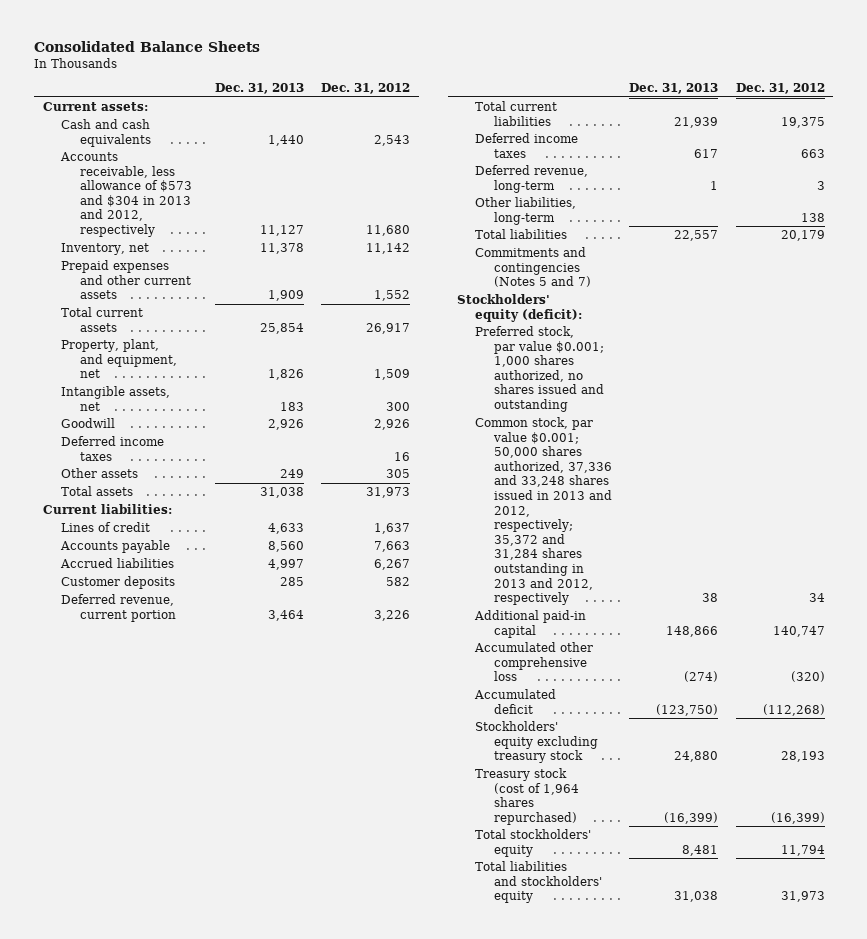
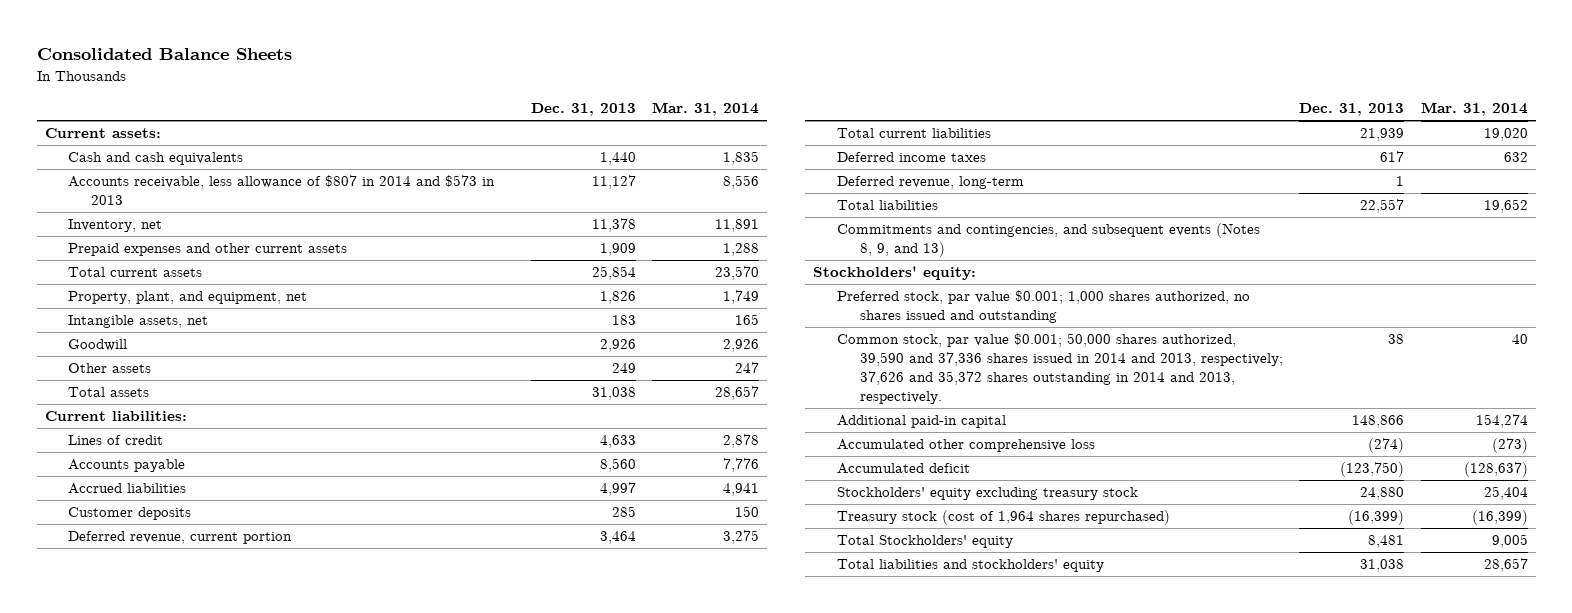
[321,83,411,95] Dec. 31, 2012 -> none
none -> [652,102,760,117] Mar. 31, 2014
[60,152,192,237] Accounts receivable, less allowance of $573 and $304 in 2013 and 2012, respectively -> [68,175,496,206] Accounts receivable, less allowance of $807 in 2014 and $573 in 2013
[61,436,165,461] Deferred income taxes -> none
[475,197,577,225] Other liabilities, long-term -> none
[475,247,591,288] Commitments and contingencies (Notes 5 and 7) -> [836,223,1260,258] Commitments and contingencies, and subsequent events (Notes 8, 9, and 13)
[456,294,583,322] Stockholders' equity (deficit): -> [813,266,977,281] Stockholders' equity:
[475,417,612,606] Common stock, par value $0.001; 50,000 shares authorized, 37,336 and 33,248 shares issued in 2013 and 2012, respectively; 35,372 and 31,284 shares outstanding in 2013 and 2012, respectively -> [836,333,1284,405] Common stock, par value $0.001; 50,000 shares authorized, 39,590 and 37,336 shares issued in 2014 and 2013, respectively; 37,626 and 35,372 shares outstanding in 2014 and 2013, respectively.
[475,829,592,857] Total stockholders' equity -> [836,535,1013,549] Total Stockholders' equity

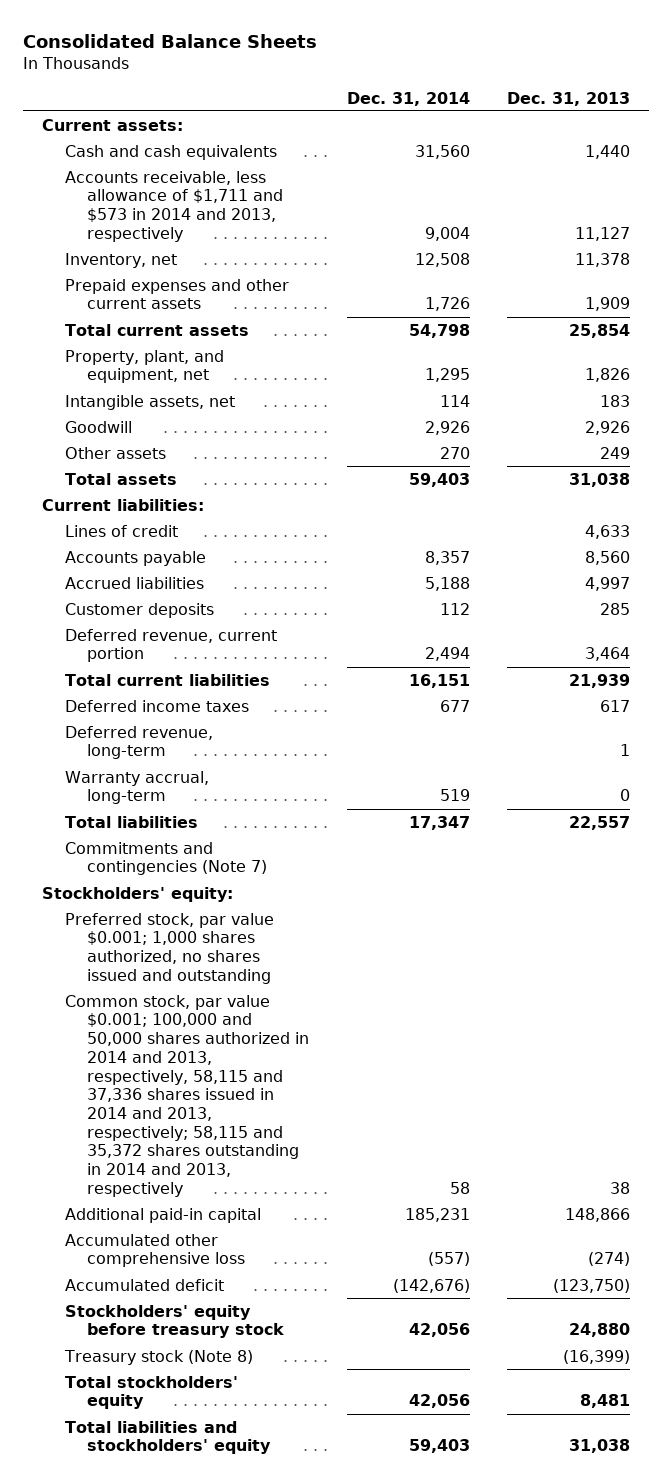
[652,102,760,117] Mar. 31, 2014 -> none
none -> [346,91,470,106] Dec. 31, 2014
[68,175,496,206] Accounts receivable, less allowance of $807 in 2014 and $573 in 2013 -> [64,170,284,242] Accounts receivable, less allowance of $1,711 and $573 in 2014 and 2013, respectively
none -> [64,770,209,805] Warranty accrual, long-term
[836,223,1260,258] Commitments and contingencies, and subsequent events (Notes 8, 9, and 13) -> [64,841,268,876] Commitments and contingencies (Note 7)
[836,333,1284,405] Common stock, par value $0.001; 50,000 shares authorized, 39,590 and 37,336 shares issued in 2014 and 2013, respectively; 37,626 and 35,372 shares outstanding in 2014 and 2013, respectively. -> [64,994,310,1197] Common stock, par value $0.001; 100,000 and 50,000 shares authorized in 2014 and 2013, respectively, 58,115 and 37,336 shares issued in 2014 and 2013, respectively; 58,115 and 35,372 shares outstanding in 2014 and 2013, respectively
[836,487,1138,501] Stockholders' equity excluding treasury stock -> [64,1304,285,1339] Stockholders' equity before treasury stock
[836,510,1170,526] Treasury stock (cost of 1,964 shares repurchased) -> [63,1349,253,1365] Treasury stock (Note 8)
[836,535,1013,549] Total Stockholders' equity -> [64,1375,238,1410] Total stockholders' equity

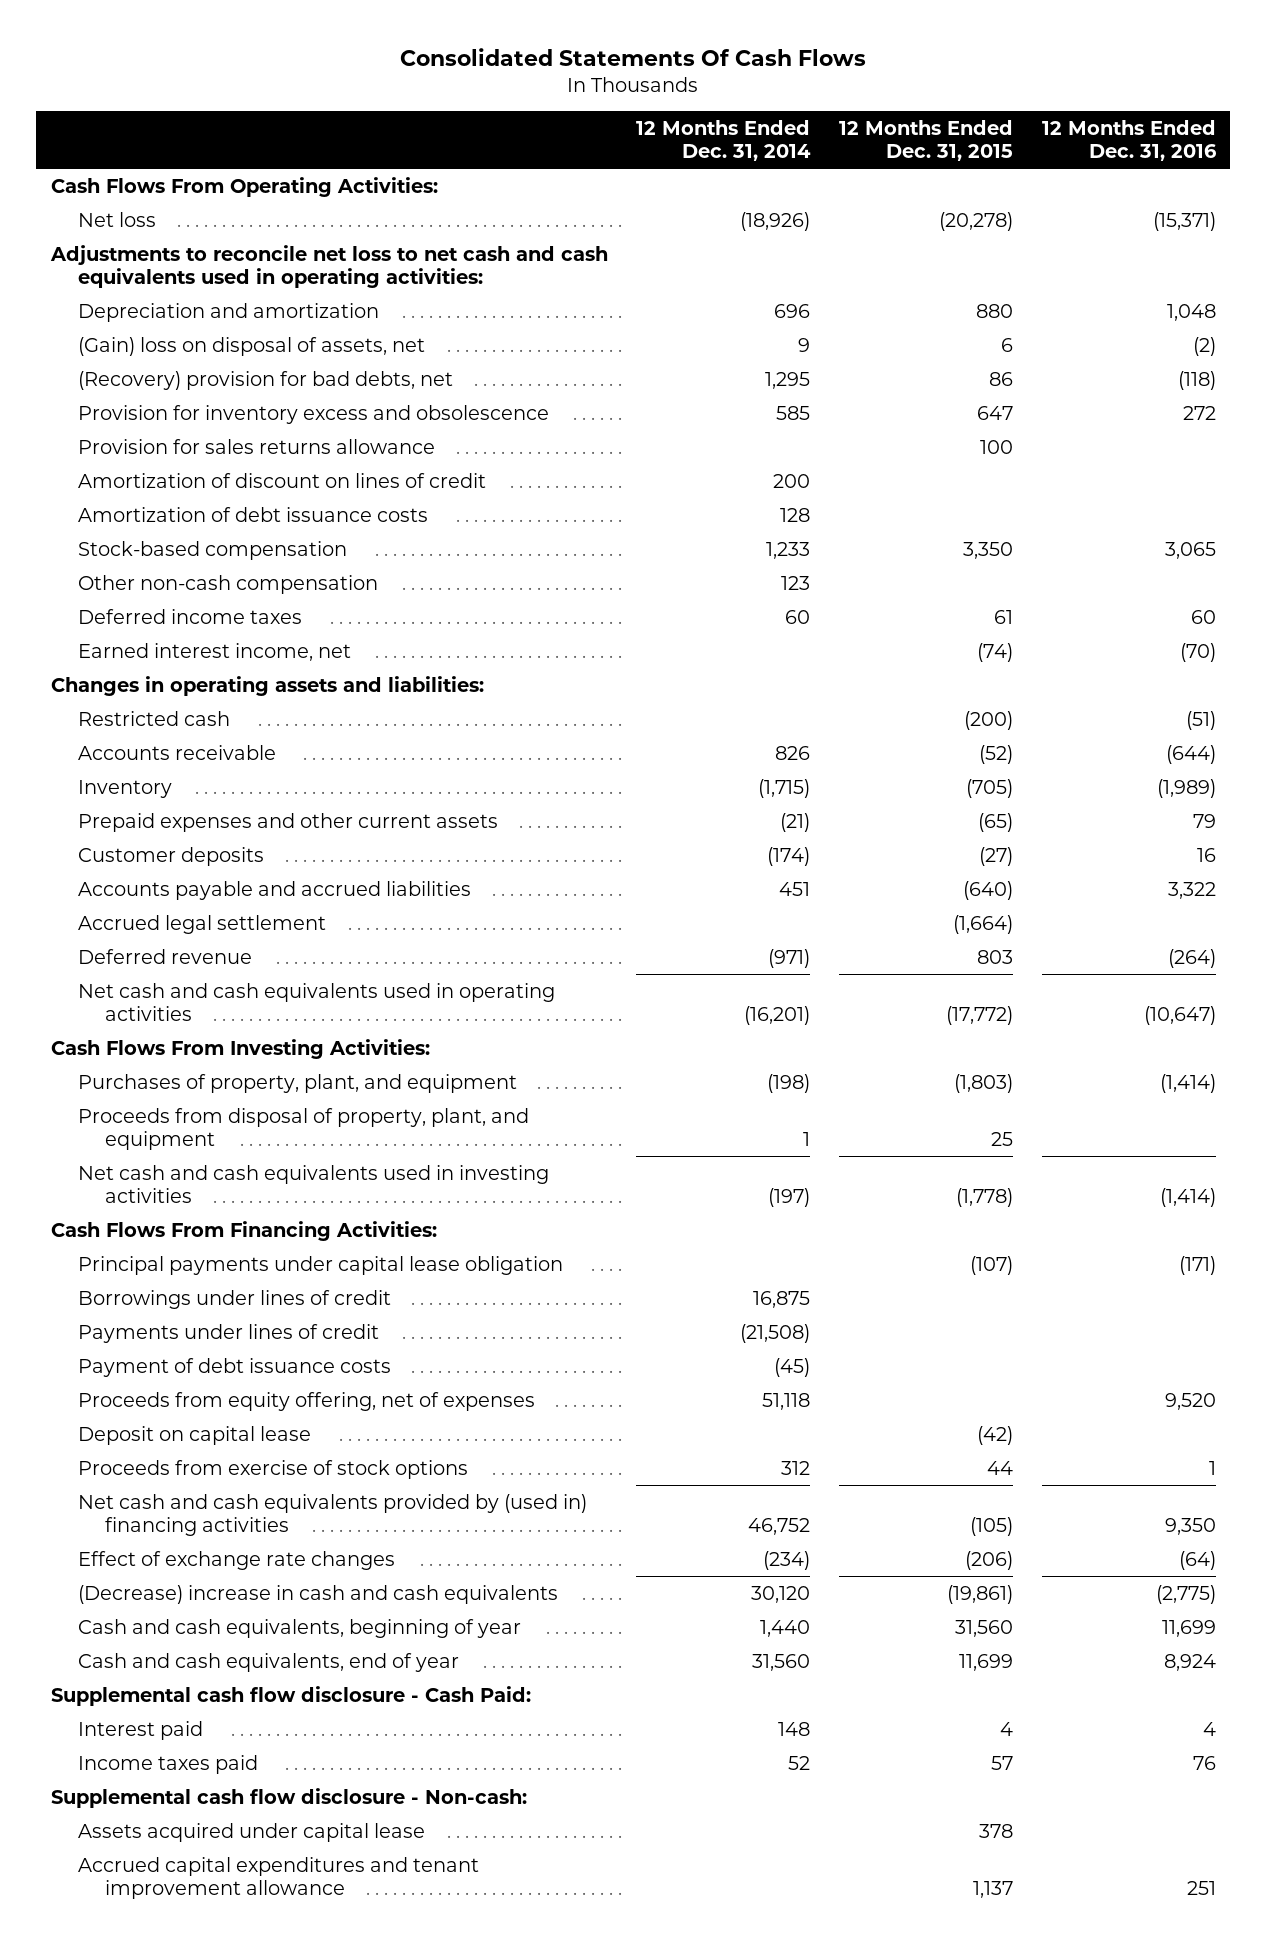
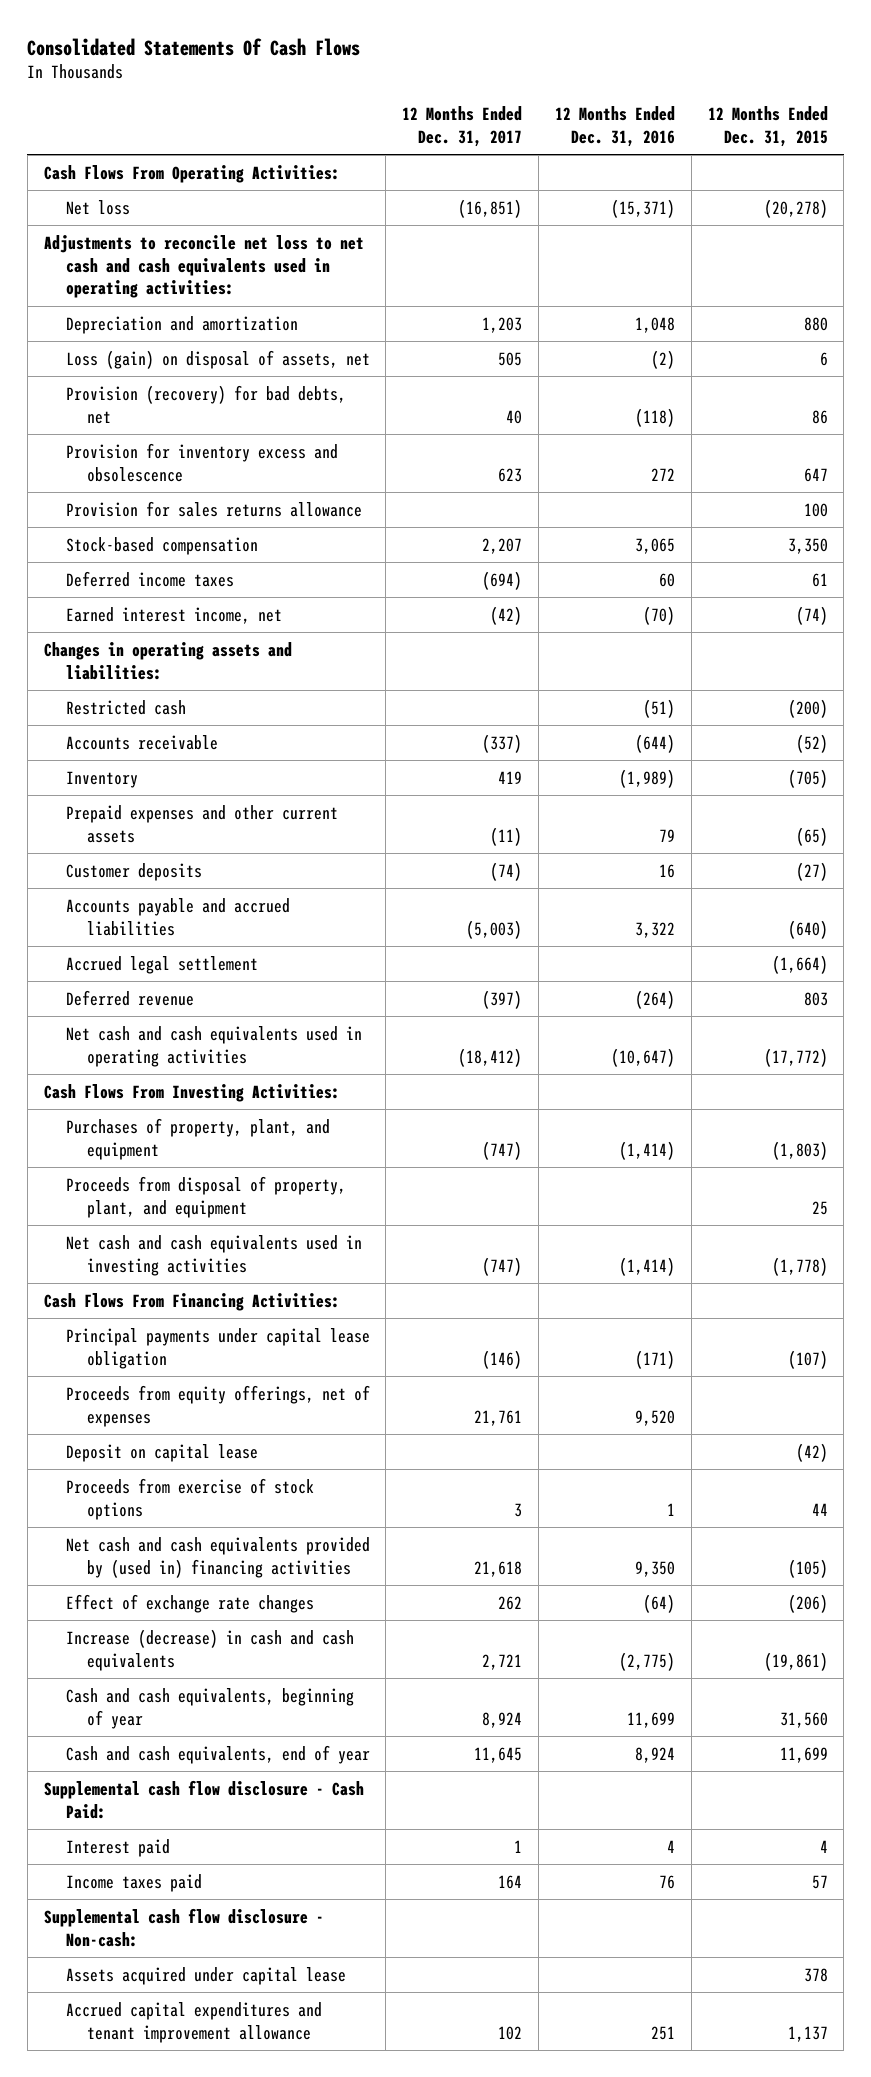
[636,120,812,162] 12 Months Ended Dec. 31, 2014 -> none
none -> [402,105,523,147] 12 Months Ended Dec. 31, 2017
[77,336,425,356] (Gain) loss on disposal of assets, net -> [65,349,370,369] Loss (gain) on disposal of assets, net
[77,370,453,390] (Recovery) provision for bad debts, net -> [65,384,346,424] Provision (recovery) for bad debts, net
[77,472,486,488] Amortization of discount on lines of credit -> none
[77,506,428,522] Amortization of debt issuance costs -> none
[77,574,378,594] Other non-cash compensation -> none
[77,1289,391,1309] Borrowings under lines of credit -> none
[77,1323,379,1343] Payments under lines of credit -> none
[77,1357,391,1377] Payment of debt issuance costs -> none
[77,1391,535,1411] Proceeds from equity offering, net of expenses -> [65,1384,370,1427] Proceeds from equity offerings, net of expenses
[77,1584,558,1604] (Decrease) increase in cash and cash equivalents -> [65,1628,354,1671] Increase (decrease) in cash and cash equivalents

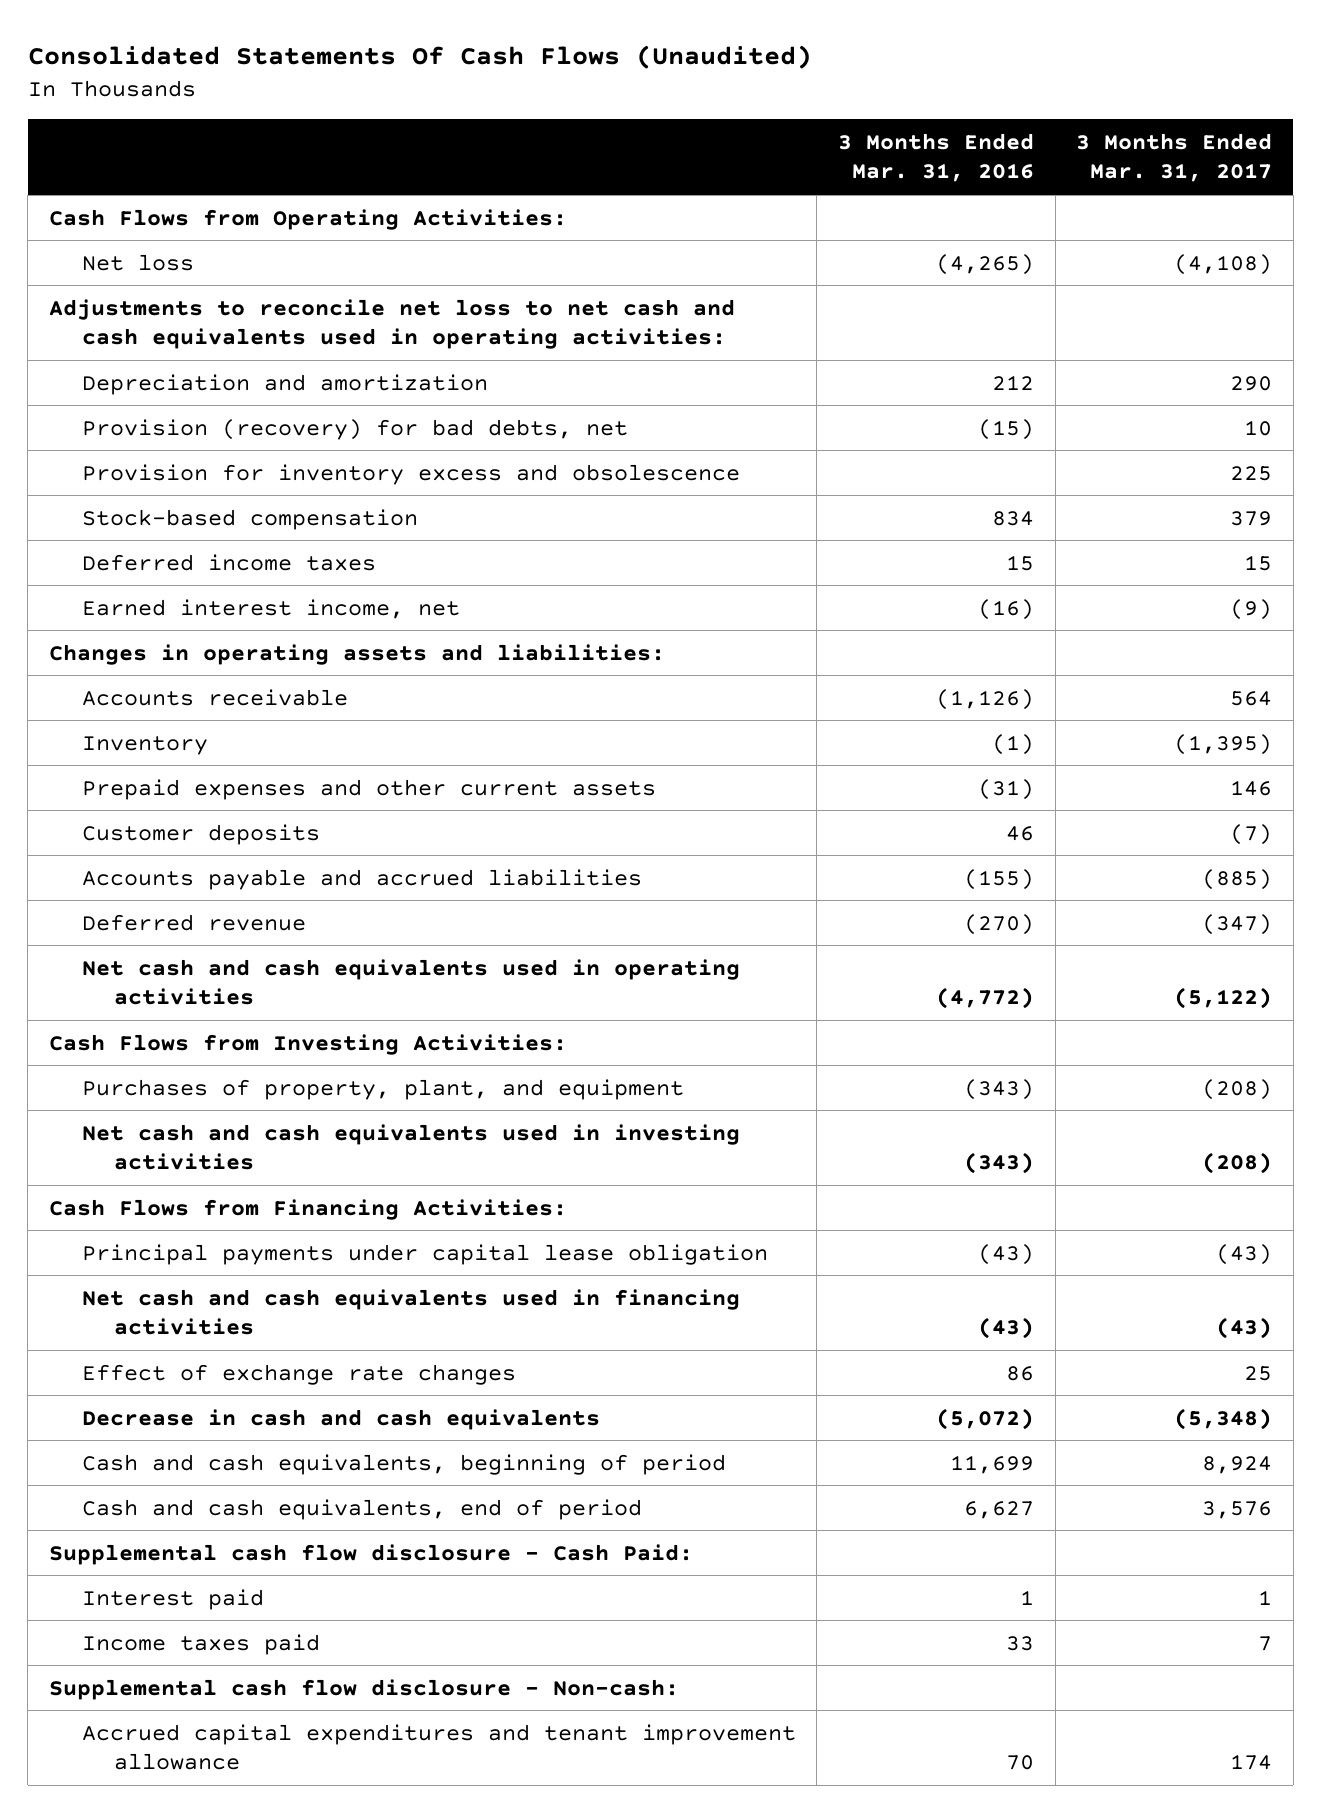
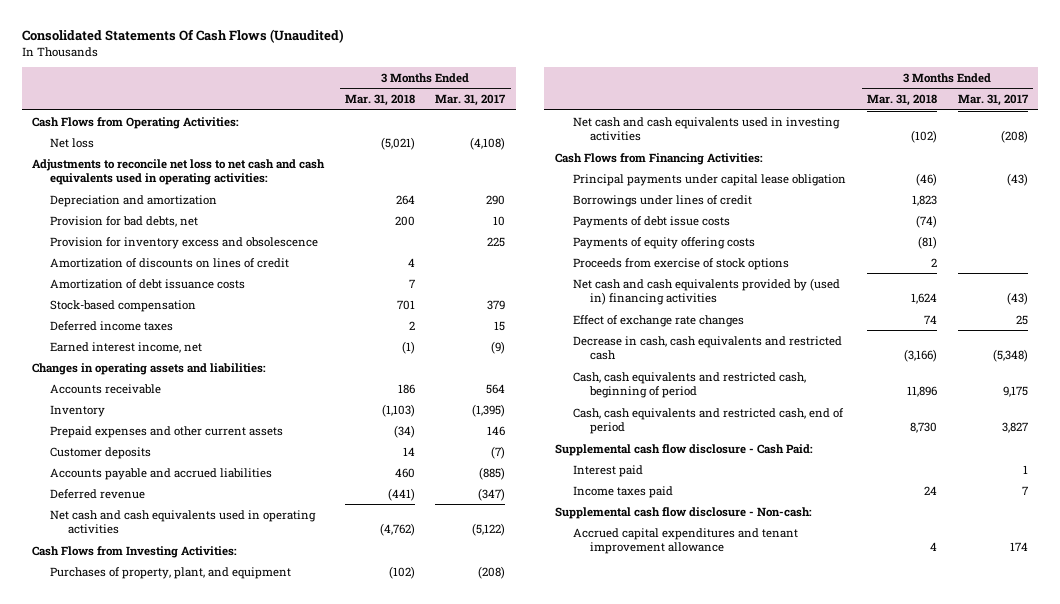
[838,132,1035,183] 3 Months Ended Mar. 31, 2016 -> none
none -> [344,94,415,107] Mar. 31, 2018
[81,418,628,440] Provision (recovery) for bad debts, net -> [50,215,199,227] Provision for bad debts, net
none -> [50,257,290,268] Amortization of discounts on lines of credit
none -> [50,278,246,289] Amortization of debt issuance costs
none -> [572,194,752,207] Borrowings under lines of credit
none -> [572,215,730,228] Payments of debt issue costs
none -> [572,236,755,249] Payments of equity offering costs
none -> [572,257,789,270] Proceeds from exercise of stock options
[81,1288,740,1336] Net cash and cash equivalents used in financing activities -> [572,277,840,305] Net cash and cash equivalents provided by (used in) financing activities
[81,1408,600,1430] Decrease in cash and cash equivalents -> [572,335,842,360] Decrease in cash, cash equivalents and restricted cash
[81,1453,726,1475] Cash and cash equivalents, beginning of period -> [572,371,806,398] Cash, cash equivalents and restricted cash, beginning of period
[1202,1455,1273,1474] 8,924 -> [1002,385,1028,397] 9,175
[81,1498,642,1520] Cash and cash equivalents, end of period -> [572,407,844,434] Cash, cash equivalents and restricted cash, end of period
[1202,1500,1273,1519] 3,576 -> [1001,421,1028,433] 3,827

